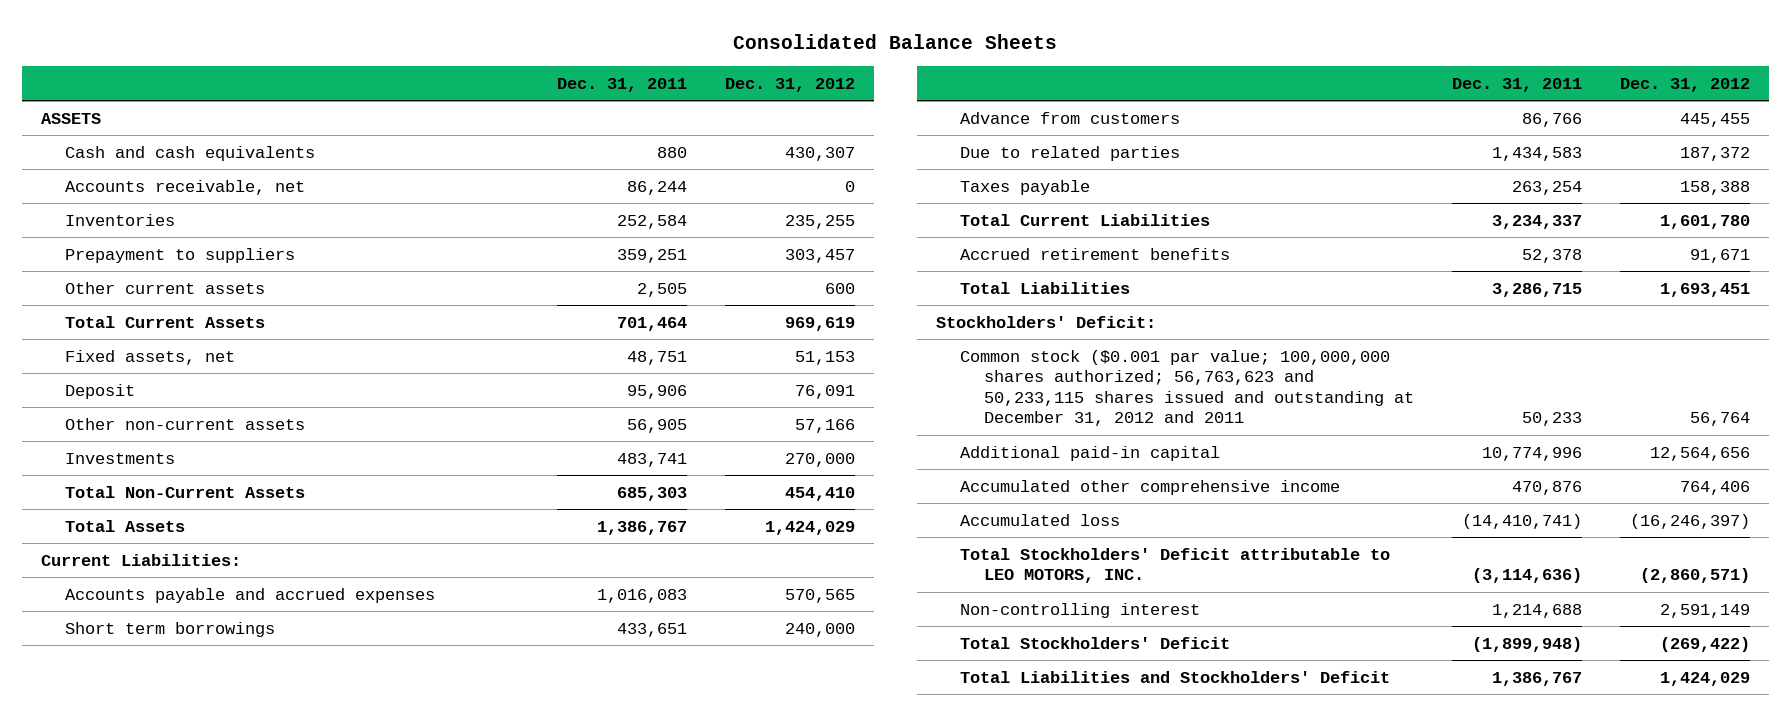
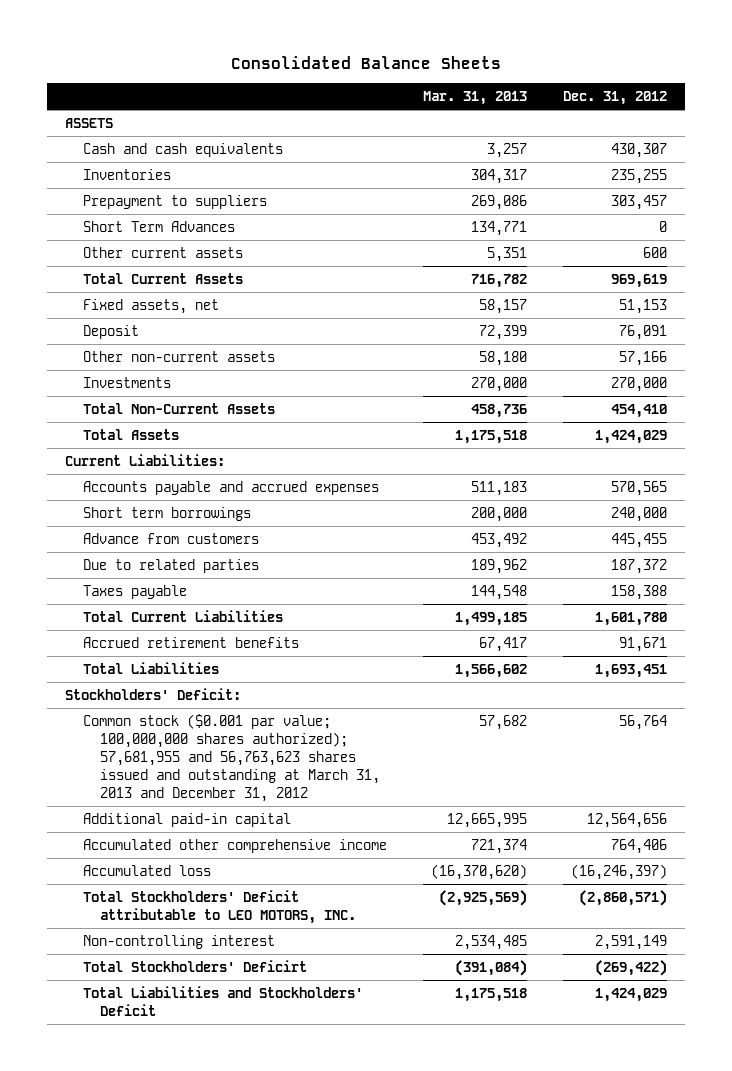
[557,77,688,92] Dec. 31, 2011 -> none
none -> [422,90,527,105] Mar. 31, 2013
[65,179,306,195] Accounts receivable, net -> none
none -> [82,221,235,233] Short Term Advances
[959,349,1414,427] Common stock ($0.001 par value; 100,000,000 shares authorized; 56,763,623 and 50,233,115 shares issued and outstanding at December 31, 2012 and 2011 -> [82,714,381,802] Common stock ($0.001 par value; 100,000,000 shares authorized); 57,681,955 and 56,763,623 shares issued and outstanding at March 31, 2013 and December 31, 2012
[959,636,1230,649] Total Stockholders' Deficit -> [82,960,307,973] Total Stockholders' Deficirt

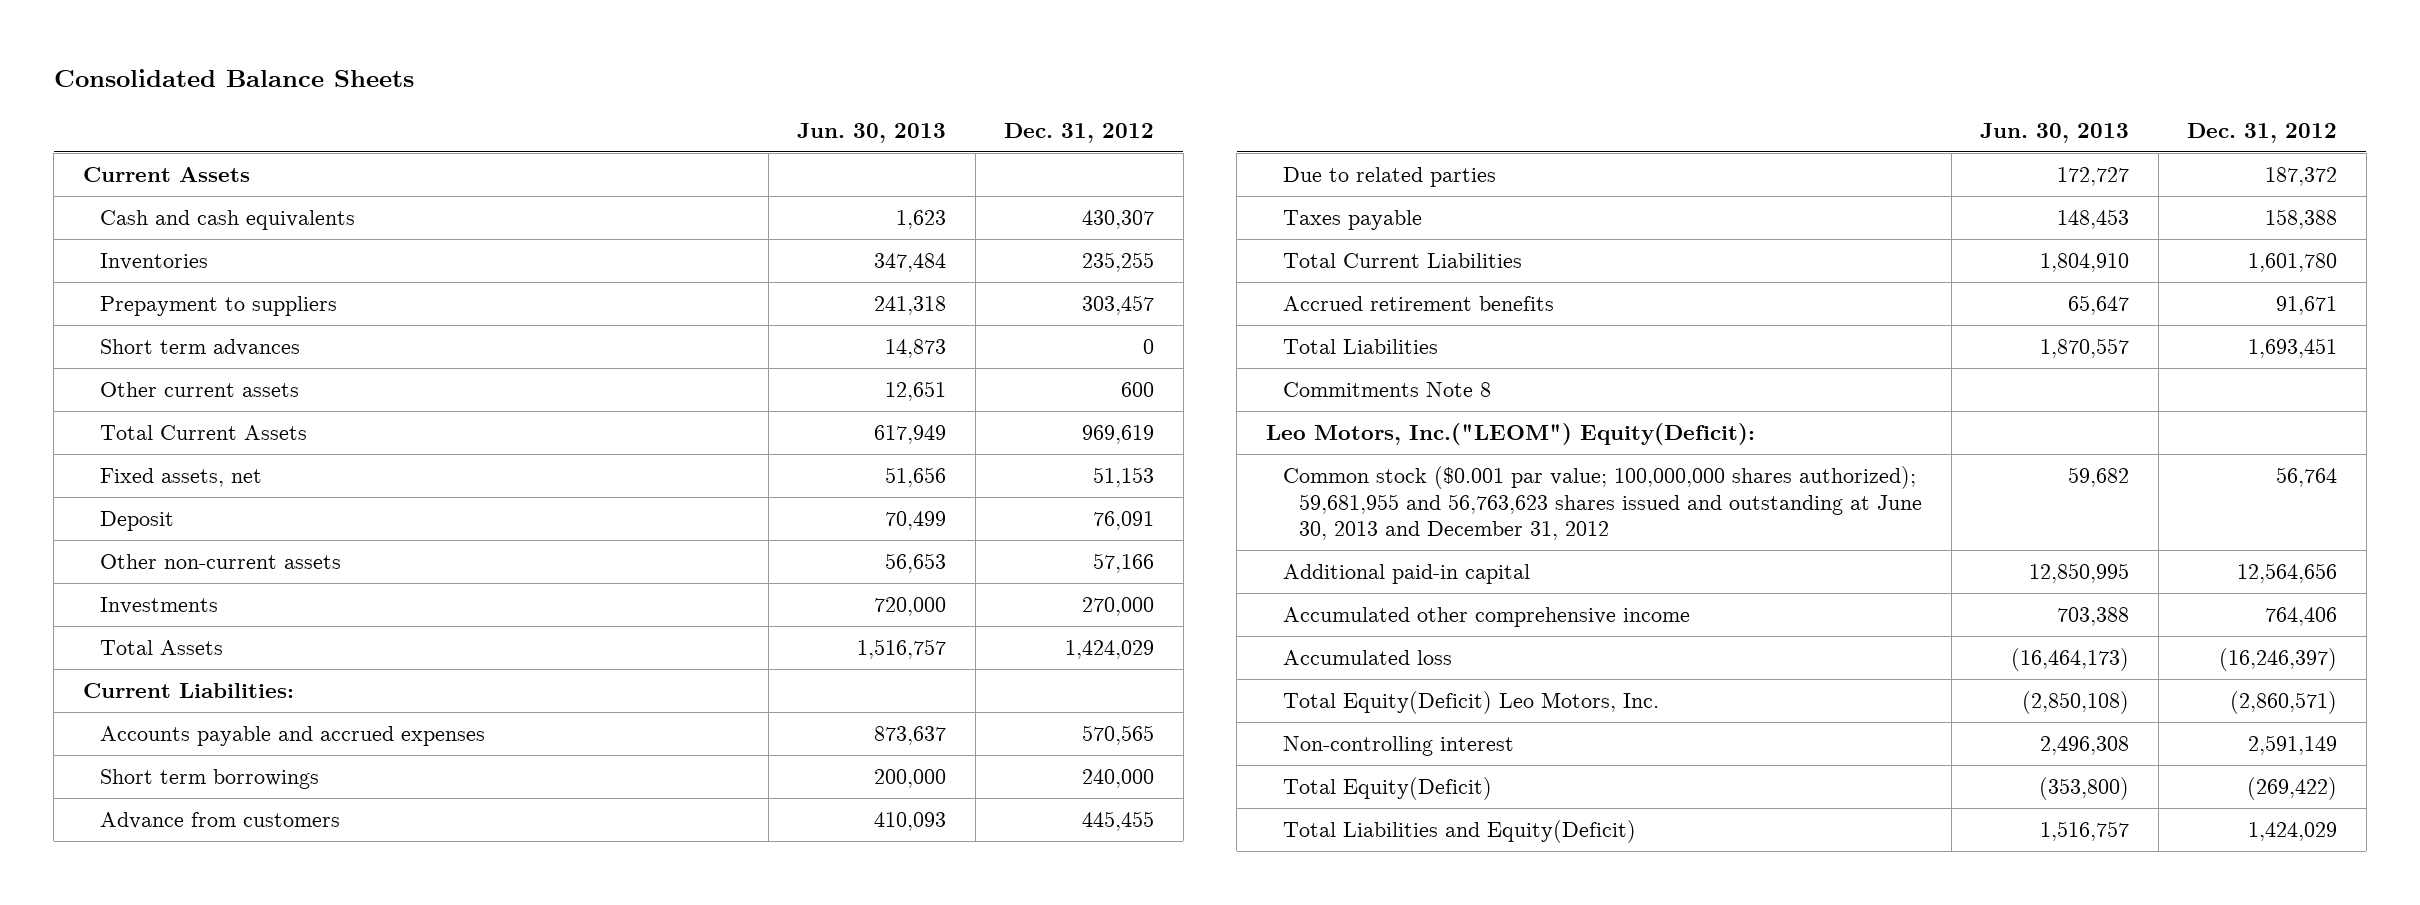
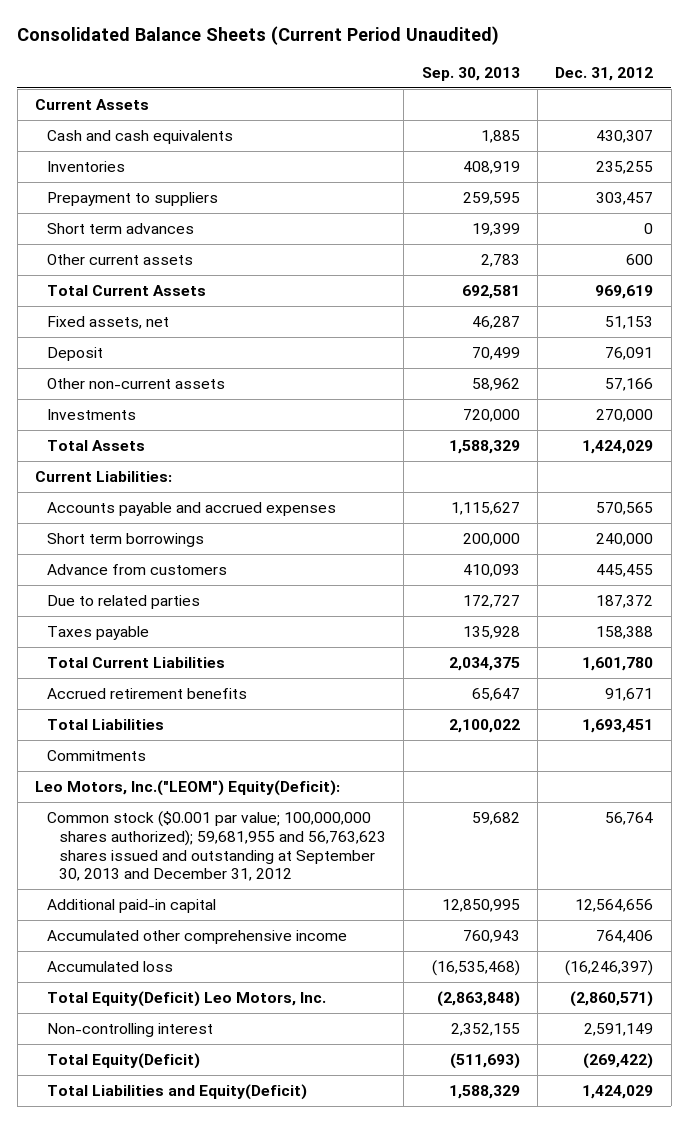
[53,69,414,88] Consolidated Balance Sheets -> [17,26,500,46] Consolidated Balance Sheets (Current Period Unaudited)
[797,122,947,143] Jun. 30, 2013 -> none
none -> [421,67,520,82] Sep. 30, 2013
[1282,381,1491,397] Commitments Note 8 -> [46,750,146,762] Commitments
[1282,465,1923,541] Common stock ($0.001 par value; 100,000,000 shares authorized); 59,681,955 and 56,763,623 shares issued and outstanding at June 30, 2013 and December 31, 2012 -> [46,811,386,882] Common stock ($0.001 par value; 100,000,000 shares authorized); 59,681,955 and 56,763,623 shares issued and outstanding at September 30, 2013 and December 31, 2012

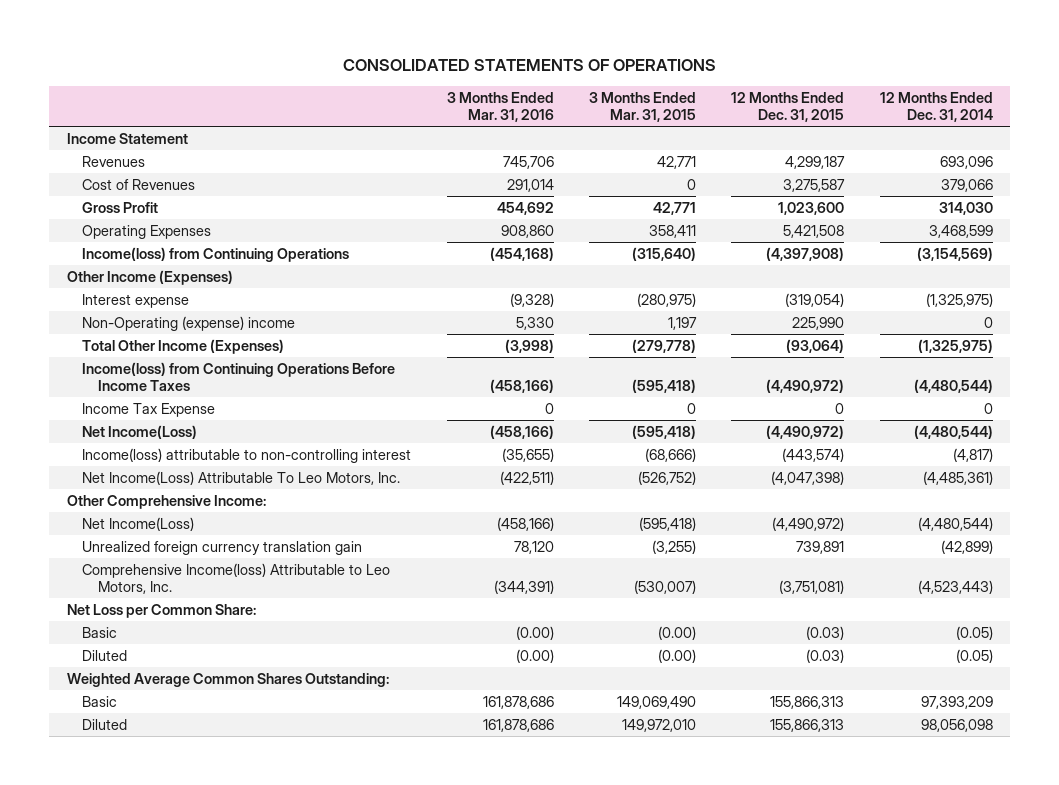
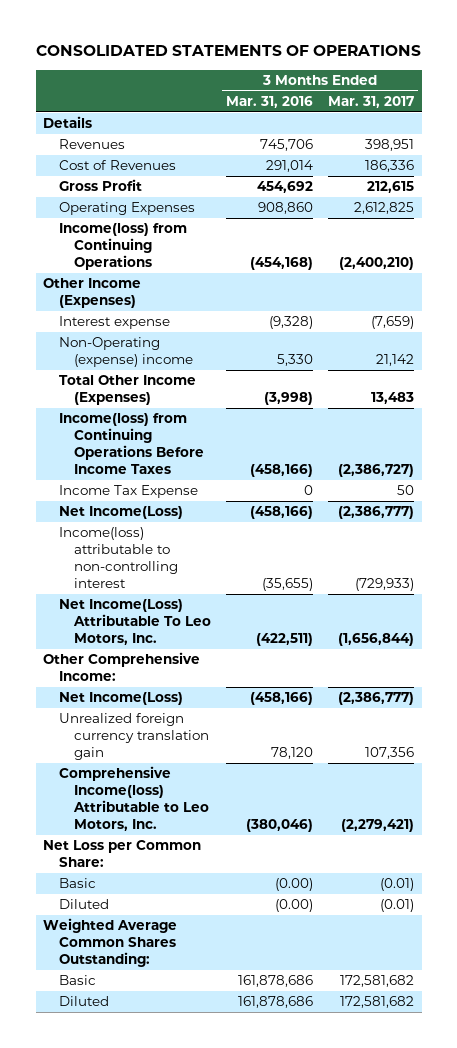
[588,91,696,123] 3 Months Ended Mar. 31, 2015 -> none
[731,91,845,123] 12 Months Ended Dec. 31, 2015 -> none
[879,91,993,123] 12 Months Ended Dec. 31, 2014 -> none
none -> [328,95,415,108] Mar. 31, 2017
[66,132,188,144] Income Statement -> none
none -> [43,116,93,129] Details
[493,580,554,595] (344,391) -> [245,818,313,832] (380,046)

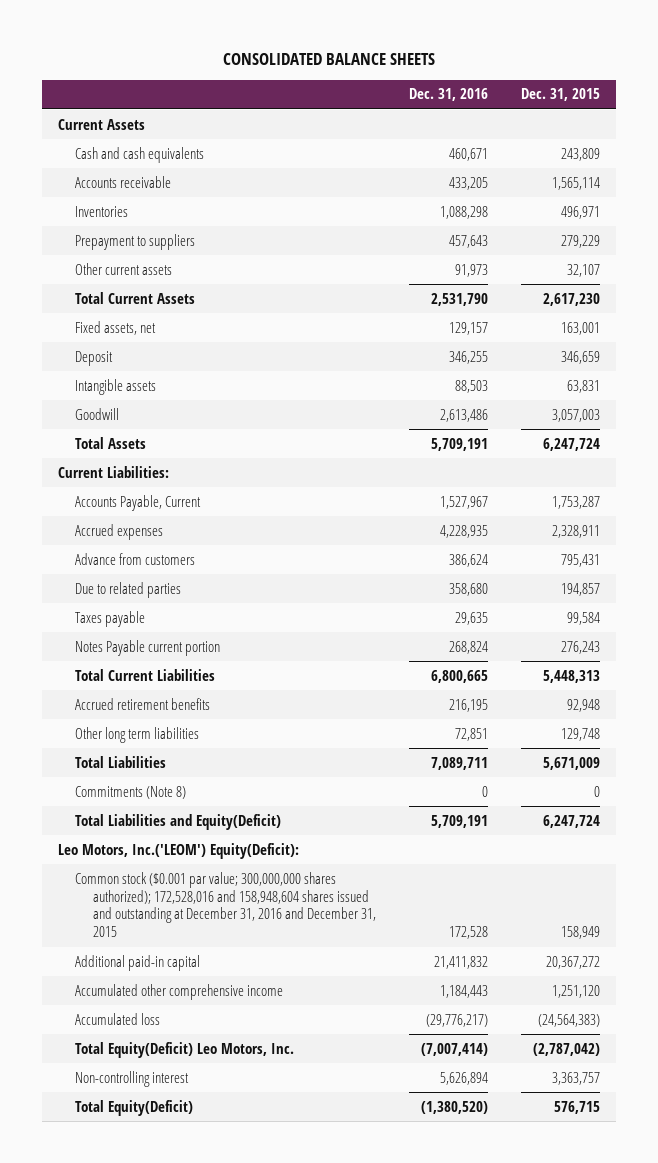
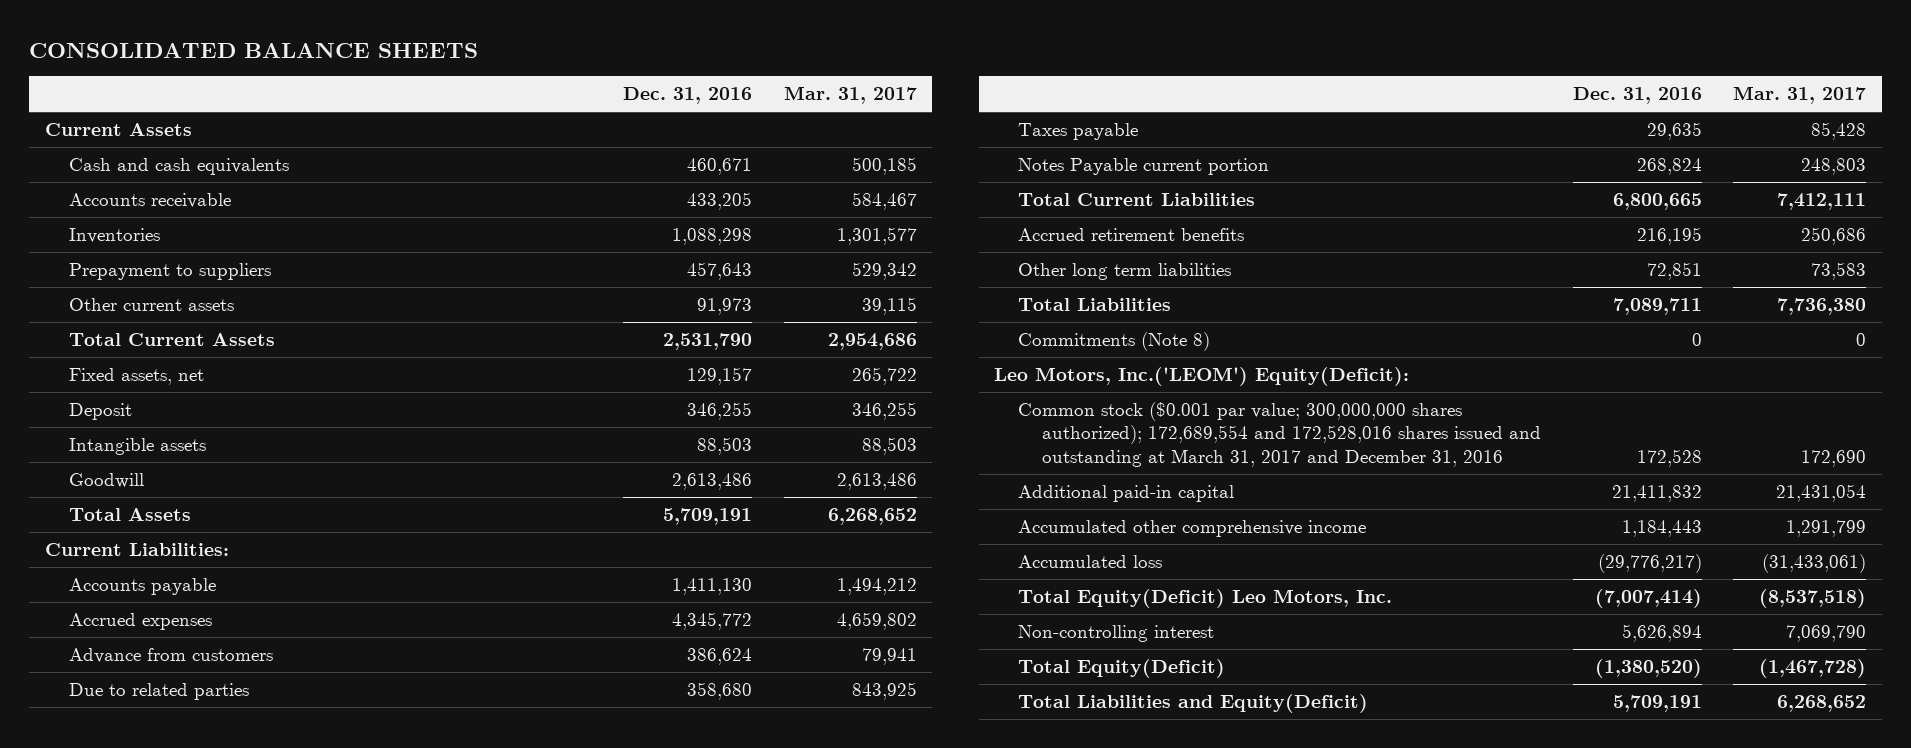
[520,88,600,102] Dec. 31, 2015 -> none
none -> [783,86,917,105] Mar. 31, 2017
[75,494,202,511] Accounts Payable, Current -> [68,577,216,595] Accounts payable
[439,495,488,509] 1,527,967 -> [672,577,753,595] 1,411,130
[439,524,488,538] 4,228,935 -> [672,611,753,630] 4,345,772
[75,871,376,938] Common stock ($0.001 par value; 300,000,000 shares authorized); 172,528,016 and 158,948,604 shares issued and outstanding at December 31, 2016 and December 31, 2015 -> [1018,401,1542,467] Common stock ($0.001 par value; 300,000,000 shares authorized); 172,689,554 and 172,528,016 shares issued and outstanding at March 31, 2017 and December 31, 2016
[75,813,282,830] Total Liabilities and Equity(Deficit) -> [1018,693,1369,713] Total Liabilities and Equity(Deficit)

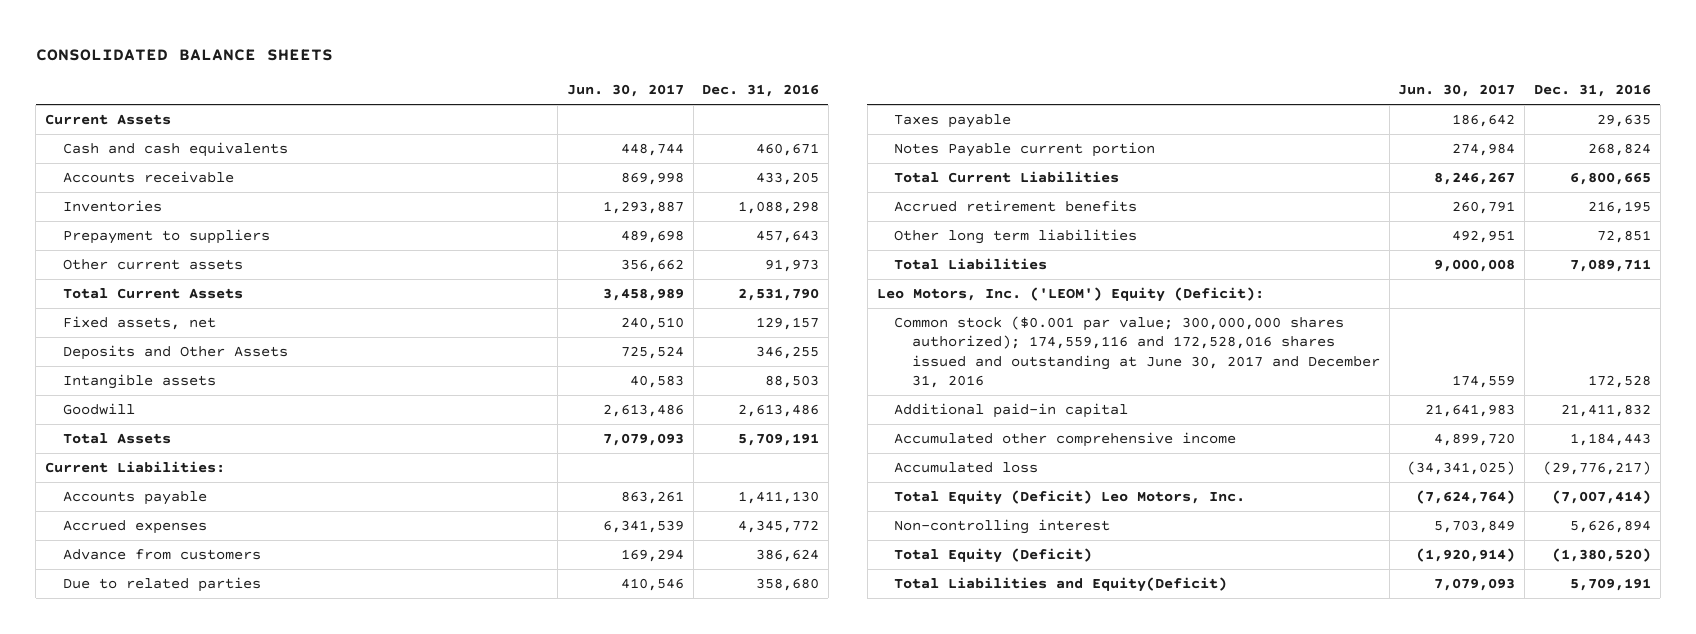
[783,86,917,105] Mar. 31, 2017 -> none
none -> [566,84,684,98] Jun. 30, 2017
[68,402,132,420] Deposit -> [62,344,288,360] Deposits and Other Assets
[1018,331,1211,351] Commitments (Note 8) -> none
[994,366,1410,386] Leo Motors, Inc.('LEOM') Equity(Deficit): -> [876,286,1264,302] Leo Motors, Inc. ('LEOM') Equity (Deficit):
[1018,401,1542,467] Common stock ($0.001 par value; 300,000,000 shares authorized); 172,689,554 and 172,528,016 shares issued and outstanding at March 31, 2017 and December 31, 2016 -> [894,315,1381,388] Common stock ($0.001 par value; 300,000,000 shares authorized); 174,559,116 and 172,528,016 shares issued and outstanding at June 30, 2017 and December 31, 2016
[1018,588,1393,608] Total Equity(Deficit) Leo Motors, Inc. -> [894,489,1246,505] Total Equity (Deficit) Leo Motors, Inc.
[1018,658,1226,678] Total Equity(Deficit) -> [894,547,1093,563] Total Equity (Deficit)

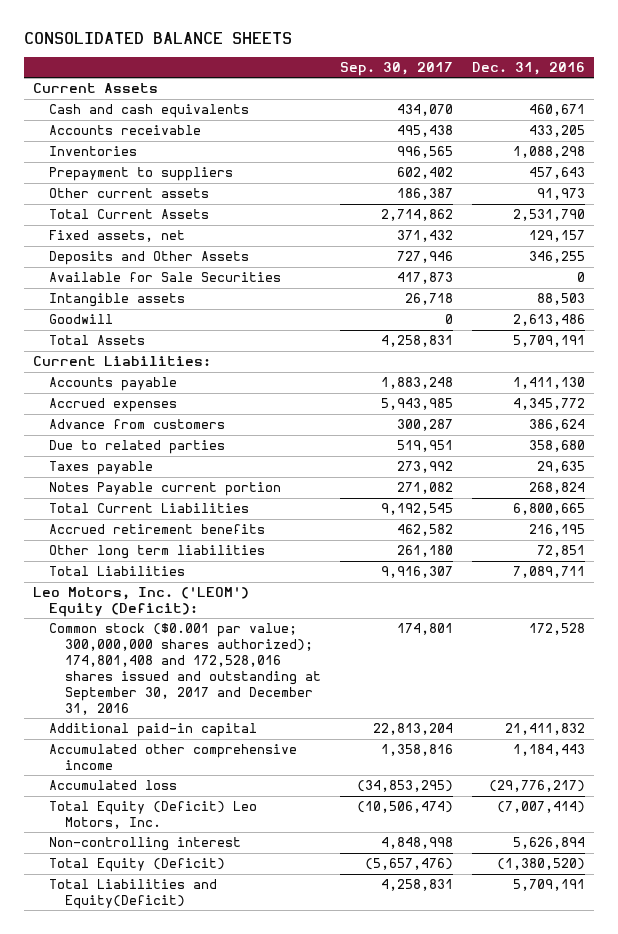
[566,84,684,98] Jun. 30, 2017 -> none
none -> [339,62,453,77] Sep. 30, 2017
none -> [48,272,281,283] Available for Sale Securities
[894,315,1381,388] Common stock ($0.001 par value; 300,000,000 shares authorized); 174,559,116 and 172,528,016 shares issued and outstanding at June 30, 2017 and December 31, 2016 -> [48,623,322,715] Common stock ($0.001 par value; 300,000,000 shares authorized); 174,801,408 and 172,528,016 shares issued and outstanding at September 30, 2017 and December 31, 2016

